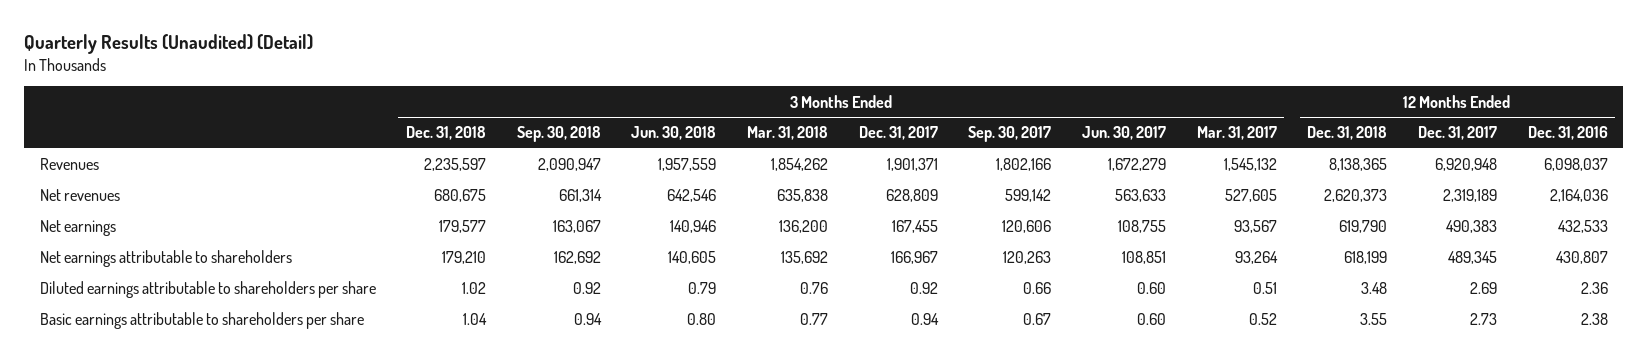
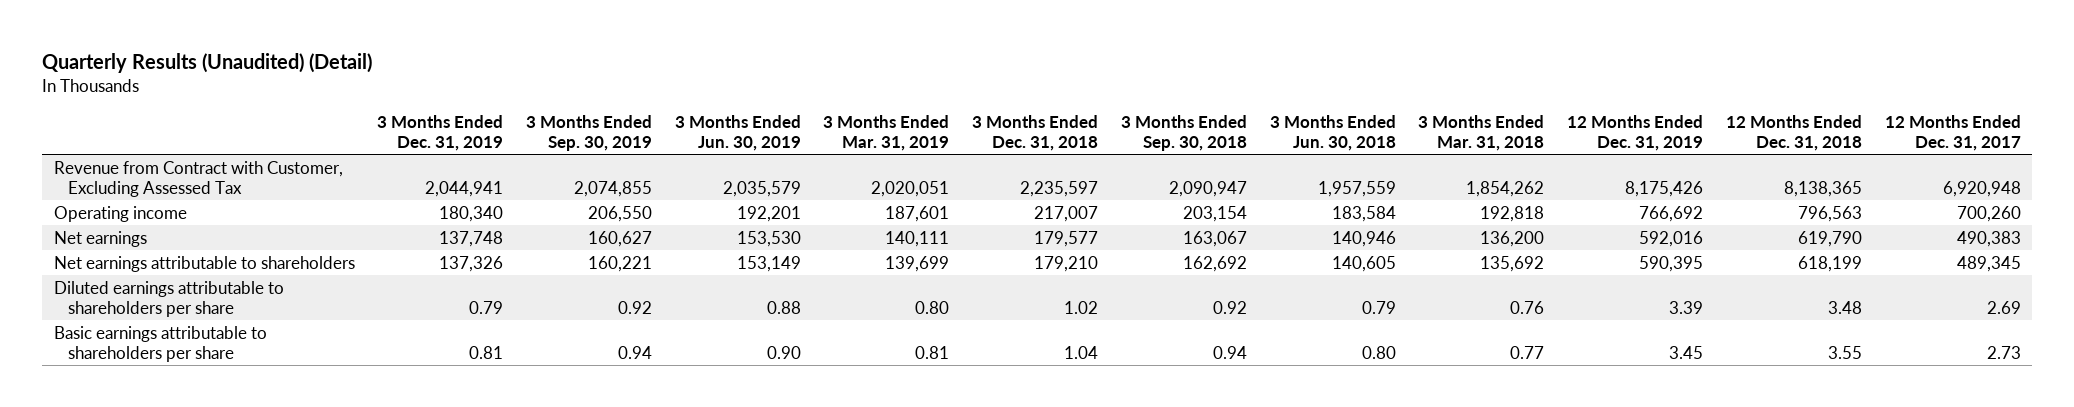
[858,126,938,141] Dec. 31, 2017 -> none
[968,126,1052,143] Sep. 30, 2017 -> none
[1082,126,1167,141] Jun. 30, 2017 -> none
[1196,126,1277,141] Mar. 31, 2017 -> none
[1527,126,1608,141] Dec. 31, 2016 -> none
none -> [377,115,504,152] 3 Months Ended Dec. 31, 2019
none -> [525,115,652,152] 3 Months Ended Sep. 30, 2019
none -> [674,115,801,152] 3 Months Ended Jun. 30, 2019
none -> [823,115,950,152] 3 Months Ended Mar. 31, 2019
none -> [1567,115,1704,152] 12 Months Ended Dec. 31, 2019
[39,189,120,202] Net revenues -> none
[39,158,99,171] Revenues -> [53,160,343,197] Revenue from Contract with Customer, Excluding Assessed Tax
none -> [53,205,187,222] Operating income

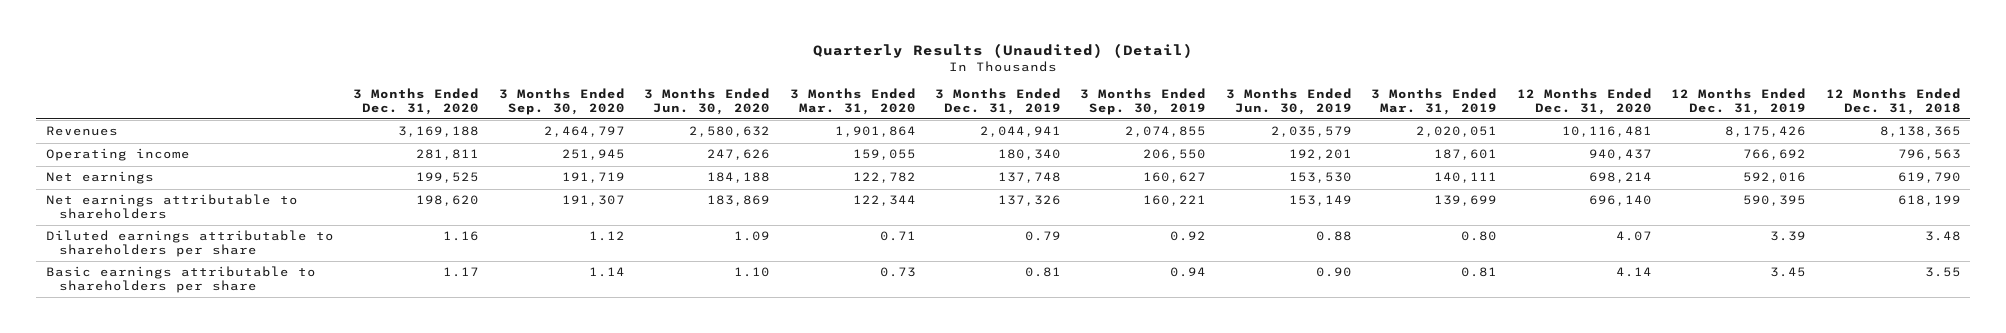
[972,115,1099,152] 3 Months Ended Dec. 31, 2018 -> none
[1120,115,1247,152] 3 Months Ended Sep. 30, 2018 -> none
[1269,115,1396,152] 3 Months Ended Jun. 30, 2018 -> none
[1418,115,1545,152] 3 Months Ended Mar. 31, 2018 -> none
[1884,115,2021,152] 12 Months Ended Dec. 31, 2017 -> none
none -> [353,87,480,115] 3 Months Ended Dec. 31, 2020
none -> [498,87,625,115] 3 Months Ended Sep. 30, 2020
none -> [644,87,771,115] 3 Months Ended Jun. 30, 2020
none -> [789,87,916,115] 3 Months Ended Mar. 31, 2020
none -> [1516,87,1652,115] 12 Months Ended Dec. 31, 2020
[53,160,343,197] Revenue from Contract with Customer, Excluding Assessed Tax -> [45,126,118,137] Revenues

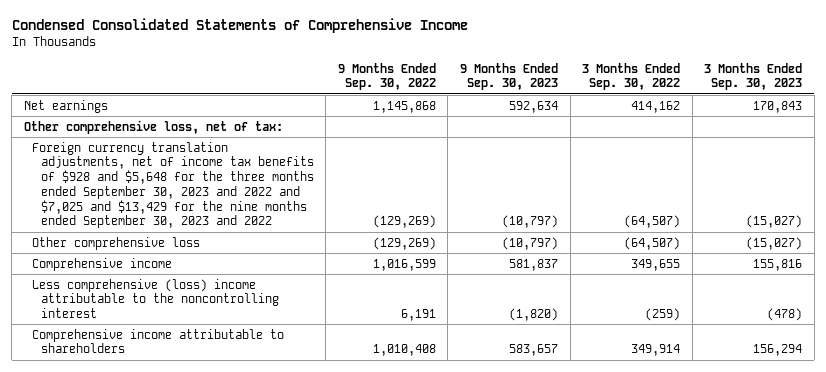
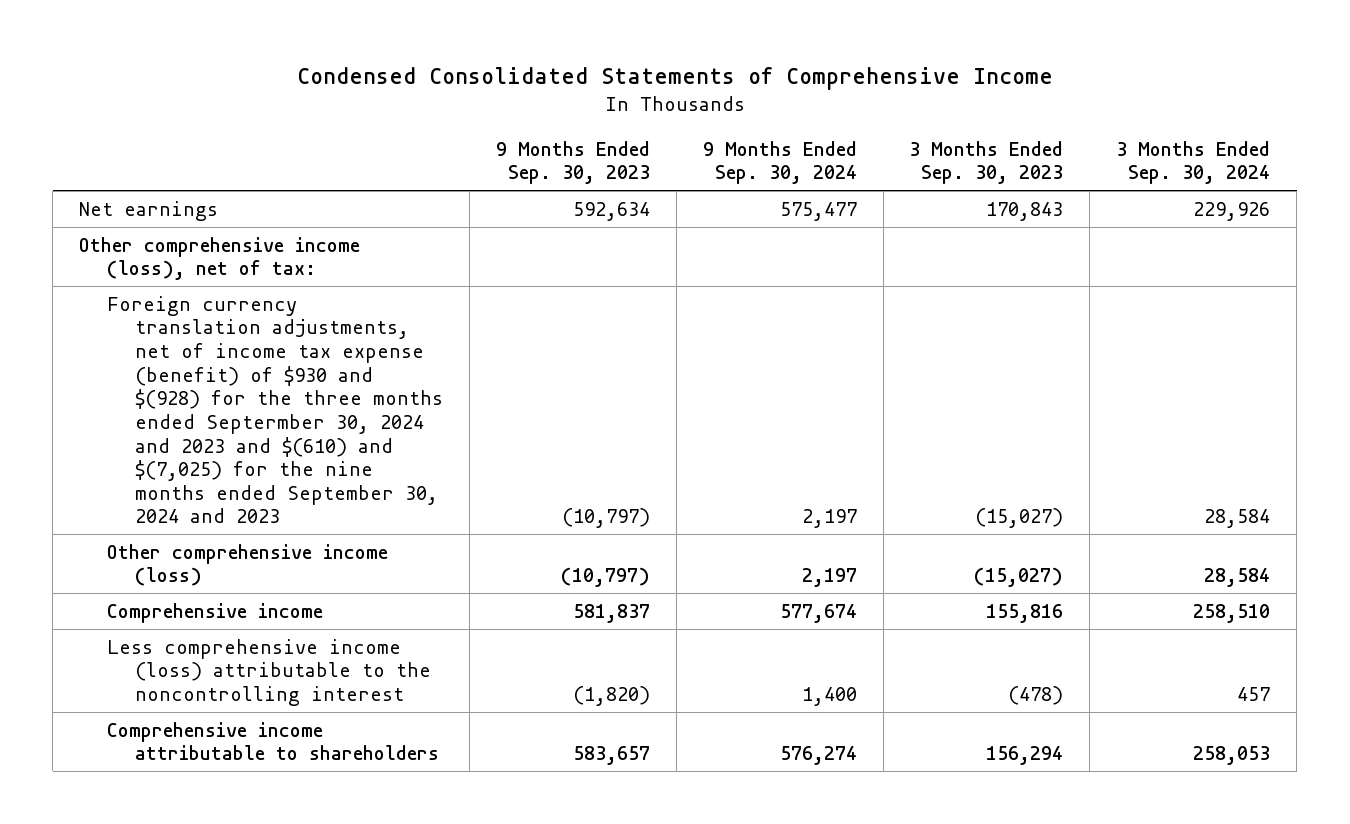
[337,62,436,91] 9 Months Ended Sep. 30, 2022 -> none
[582,62,681,91] 3 Months Ended Sep. 30, 2022 -> none
none -> [702,140,857,185] 9 Months Ended Sep. 30, 2024
none -> [1116,140,1271,185] 3 Months Ended Sep. 30, 2024
[23,119,283,134] Other comprehensive loss, net of tax: -> [79,236,361,281] Other comprehensive income (loss), net of tax:
[32,141,314,229] Foreign currency translation adjustments, net of income tax benefits of $928 and $5,648 for the three months ended September 30, 2023 and 2022 and $7,025 and $13,429 for the nine months ended September 30, 2023 and 2022 -> [107,295,443,524] Foreign currency translation adjustments, net of income tax expense (benefit) of $930 and $(928) for the three months ended Septermber 30, 2024 and 2023 and $(610) and $(7,025) for the nine months ended September 30, 2024 and 2023
[32,236,201,250] Other comprehensive loss -> [107,543,389,587] Other comprehensive income (loss)
[32,278,279,319] Less comprehensive (loss) income attributable to the noncontrolling interest -> [107,638,431,707] Less comprehensive income (loss) attributable to the noncontrolling interest

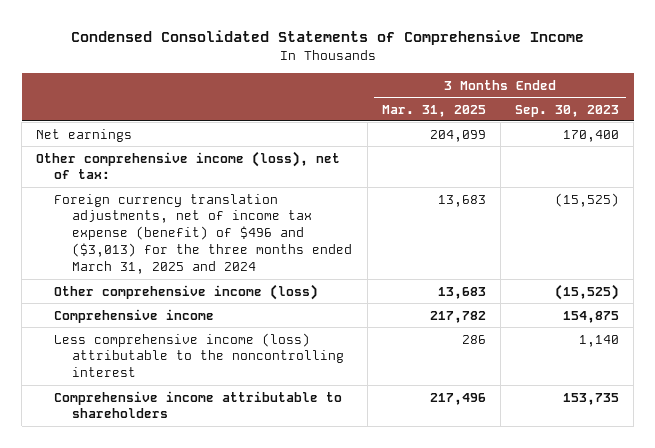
[495,140,650,185] 9 Months Ended Sep. 30, 2023 -> none
[702,140,857,185] 9 Months Ended Sep. 30, 2024 -> none
[1116,140,1271,185] 3 Months Ended Sep. 30, 2024 -> none
none -> [381,104,486,117] Mar. 31, 2025
[986,201,1064,221] 170,843 -> [562,129,619,142] 170,400
[107,295,443,524] Foreign currency translation adjustments, net of income tax expense (benefit) of $930 and $(928) for the three months ended Septermber 30, 2024 and 2023 and $(610) and $(7,025) for the nine months ended September 30, 2024 and 2023 -> [54,193,353,275] Foreign currency translation adjustments, net of income tax expense (benefit) of $496 and ($3,013) for the three months ended March 31, 2025 and 2024
[975,508,1064,529] (15,027) -> [554,192,619,207] (15,525)
[974,567,1064,588] (15,027) -> [554,283,619,300] (15,525)
[986,603,1064,623] 155,816 -> [562,310,619,323] 154,875
[1008,686,1064,706] (478) -> [578,334,619,347] 1,140
[986,746,1064,766] 156,294 -> [562,392,619,405] 153,735

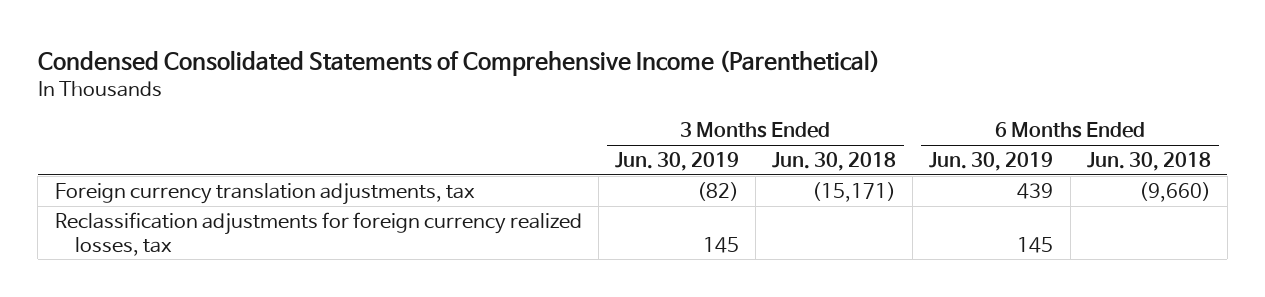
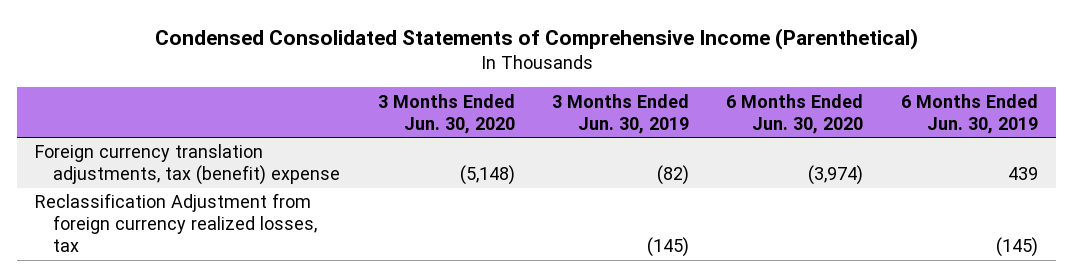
[772,152,897,172] Jun. 30, 2018 -> none
[1086,152,1211,172] Jun. 30, 2018 -> none
none -> [377,93,515,134] 3 Months Ended Jun. 30, 2020
none -> [726,93,864,134] 6 Months Ended Jun. 30, 2020
[54,182,475,205] Foreign currency translation adjustments, tax -> [35,144,341,186] Foreign currency translation adjustments, tax (benefit) expense
[54,211,582,256] Reclassification adjustments for foreign currency realized losses, tax -> [35,193,318,253] Reclassification Adjustment from foreign currency realized losses, tax
[702,236,739,253] 145 -> [646,237,689,258] (145)
[1017,236,1054,253] 145 -> [995,237,1038,258] (145)

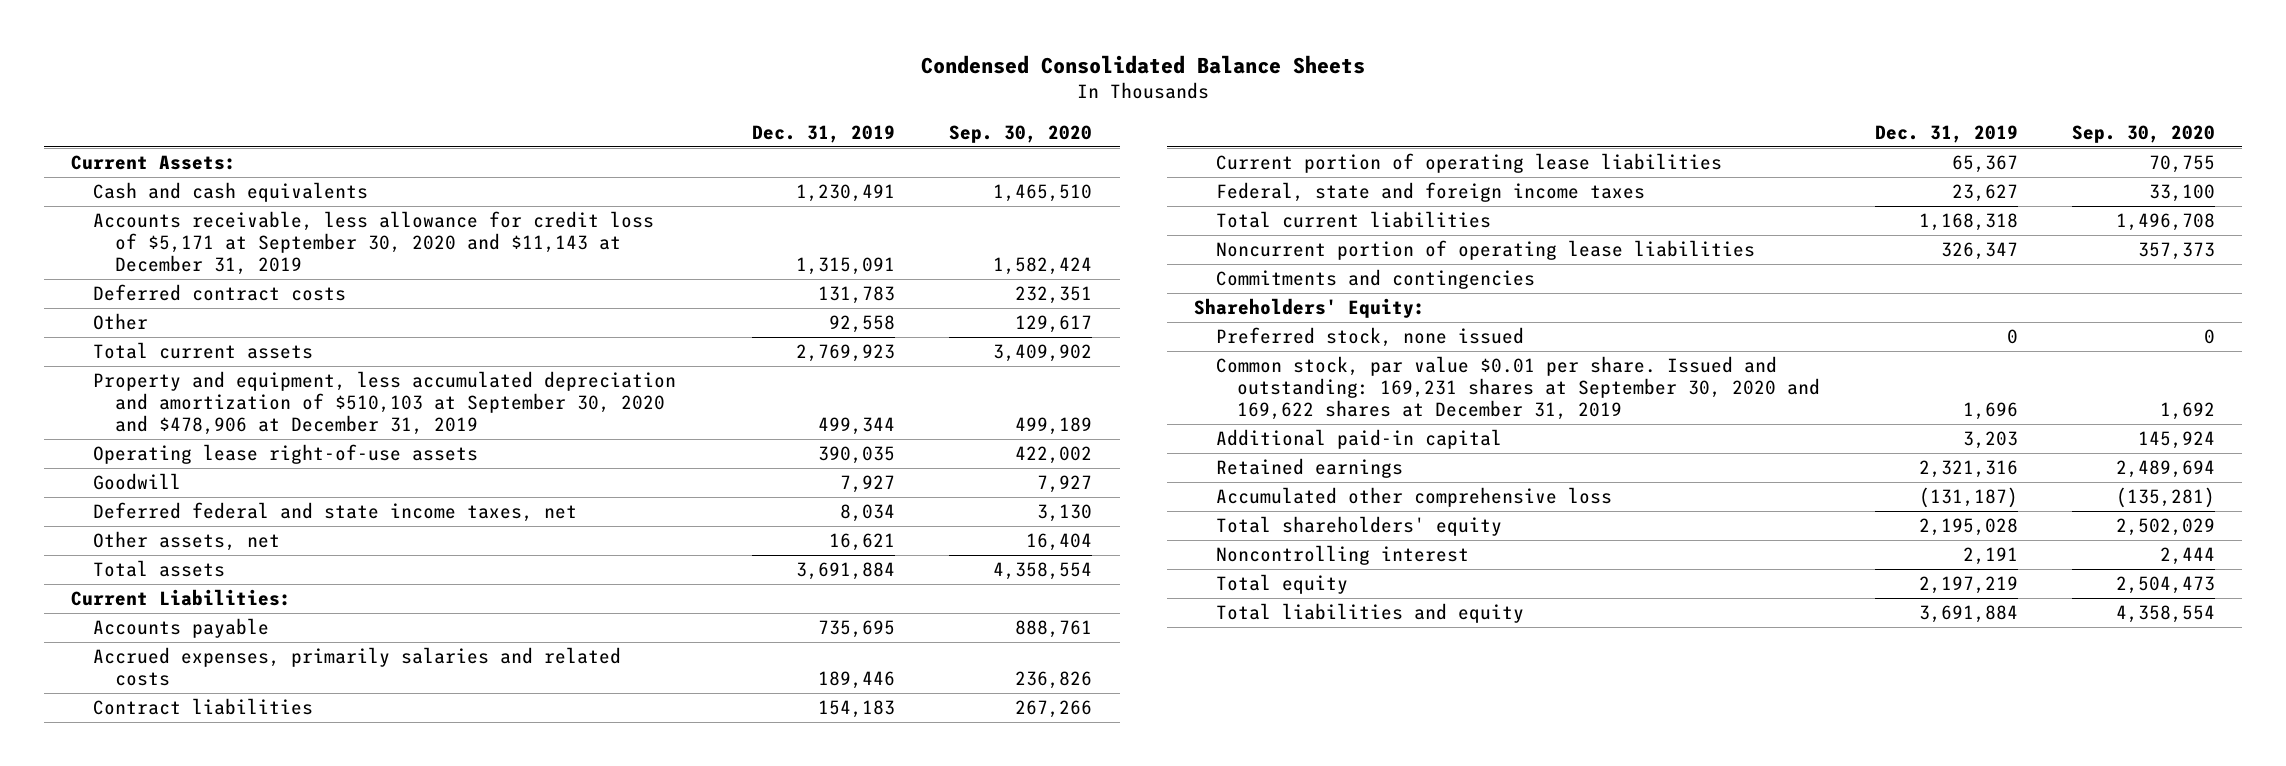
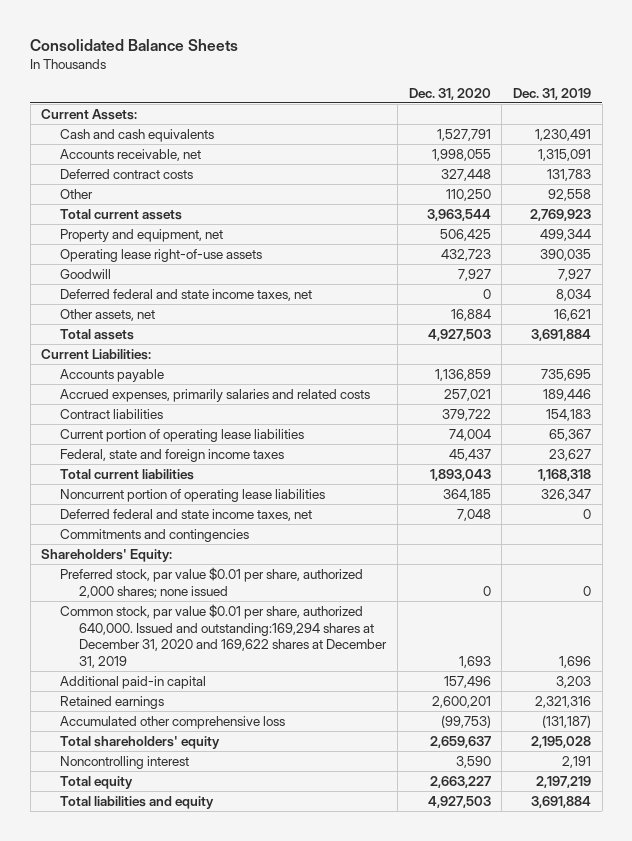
[921,55,1366,75] Condensed Consolidated Balance Sheets -> [30,39,239,52] Consolidated Balance Sheets
[949,124,1093,143] Sep. 30, 2020 -> none
none -> [408,87,491,100] Dec. 31, 2020
[92,211,654,275] Accounts receivable, less allowance for credit loss of $5,171 at September 30, 2020 and $11,143 at December 31, 2019 -> [60,149,202,162] Accounts receivable, net
[92,371,676,435] Property and equipment, less accumulated depreciation and amortization of $510,103 at September 30, 2020 and $478,906 at December 31, 2019 -> [60,229,224,243] Property and equipment, net
none -> [60,509,313,522] Deferred federal and state income taxes, net
[1215,327,1524,348] Preferred stock, none issued -> [60,567,364,598] Preferred stock, par value $0.01 per share, authorized 2,000 shares; none issued
[1215,356,1821,420] Common stock, par value $0.01 per share. Issued and outstanding: 169,231 shares at September 30, 2020 and 169,622 shares at December 31, 2019 -> [60,604,388,669] Common stock, par value $0.01 per share, authorized 640,000. Issued and outstanding:169,294 shares at December 31, 2020 and 169,622 shares at December 31, 2019

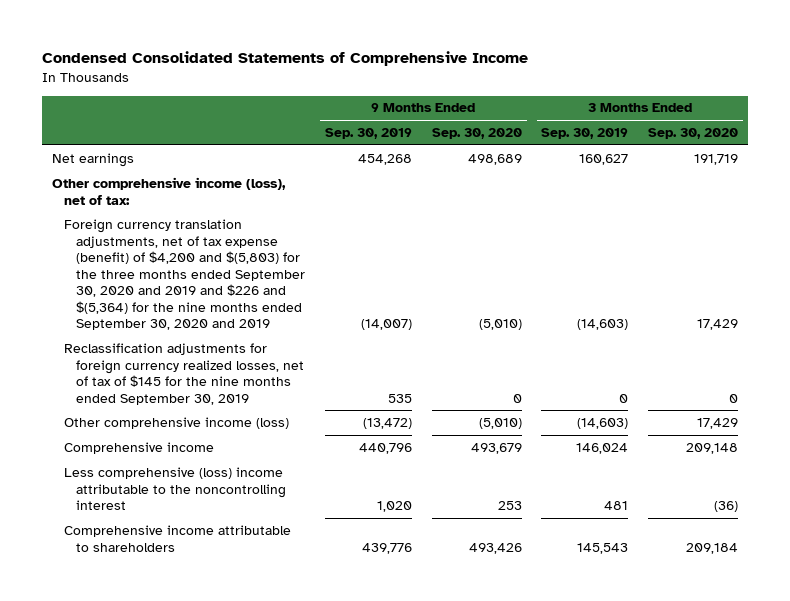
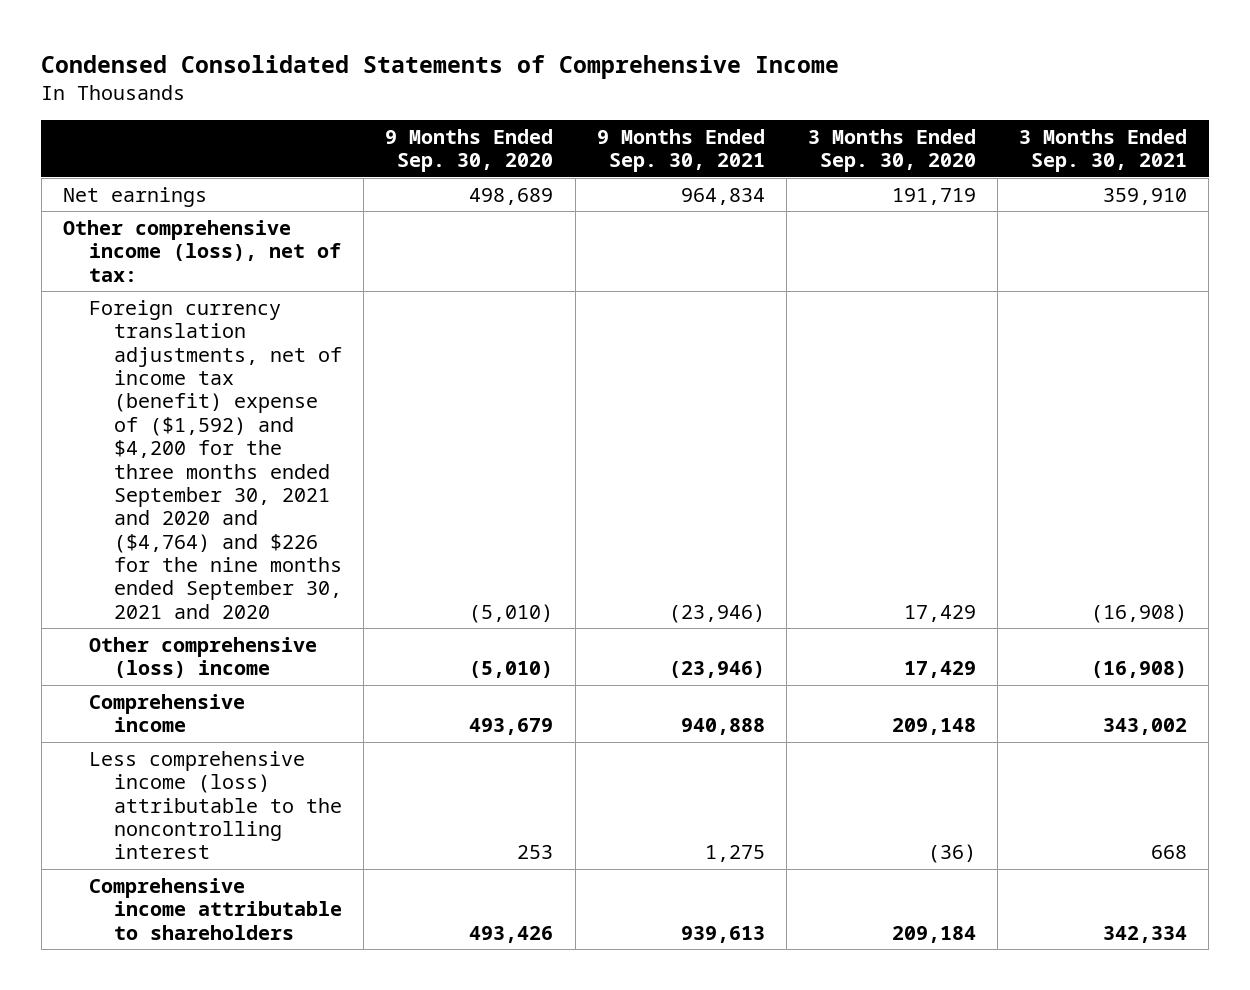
[324,128,412,140] Sep. 30, 2019 -> none
[541,128,629,140] Sep. 30, 2019 -> none
none -> [596,128,765,173] 9 Months Ended Sep. 30, 2021
none -> [1019,128,1188,173] 3 Months Ended Sep. 30, 2021
[64,342,305,405] Reclassification adjustments for foreign currency realized losses, net of tax of $145 for the nine months ended September 30, 2019 -> none
[64,218,306,331] Foreign currency translation adjustments, net of tax expense (benefit) of $4,200 and $(5,803) for the three months ended September 30, 2020 and 2019 and $226 and $(5,364) for the nine months ended September 30, 2020 and 2019 -> [88,299,343,619] Foreign currency translation adjustments, net of income tax (benefit) expense of ($1,592) and $4,200 for the three months ended September 30, 2021 and 2020 and ($4,764) and $226 for the nine months ended September 30, 2021 and 2020
[64,416,290,429] Other comprehensive income (loss) -> [88,636,317,679] Other comprehensive (loss) income
[64,466,287,511] Less comprehensive (loss) income attributable to the noncontrolling interest -> [88,750,343,860] Less comprehensive income (loss) attributable to the noncontrolling interest

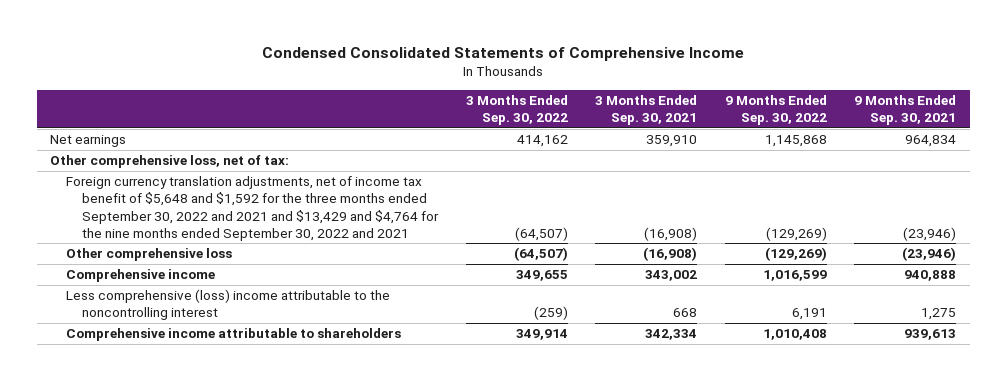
[385,128,554,173] 9 Months Ended Sep. 30, 2020 -> none
[808,128,977,173] 3 Months Ended Sep. 30, 2020 -> none
none -> [465,94,568,126] 3 Months Ended Sep. 30, 2022
none -> [724,94,827,126] 9 Months Ended Sep. 30, 2022
[62,219,341,282] Other comprehensive income (loss), net of tax: -> [50,155,290,169] Other comprehensive loss, net of tax:
[88,299,343,619] Foreign currency translation adjustments, net of income tax (benefit) expense of ($1,592) and $4,200 for the three months ended September 30, 2021 and 2020 and ($4,764) and $226 for the nine months ended September 30, 2021 and 2020 -> [66,176,440,241] Foreign currency translation adjustments, net of income tax benefit of $5,648 and $1,592 for the three months ended September 30, 2022 and 2021 and $13,429 and $4,764 for the nine months ended September 30, 2022 and 2021
[88,636,317,679] Other comprehensive (loss) income -> [66,248,233,262] Other comprehensive loss
[88,750,343,860] Less comprehensive income (loss) attributable to the noncontrolling interest -> [66,289,391,321] Less comprehensive (loss) income attributable to the noncontrolling interest

